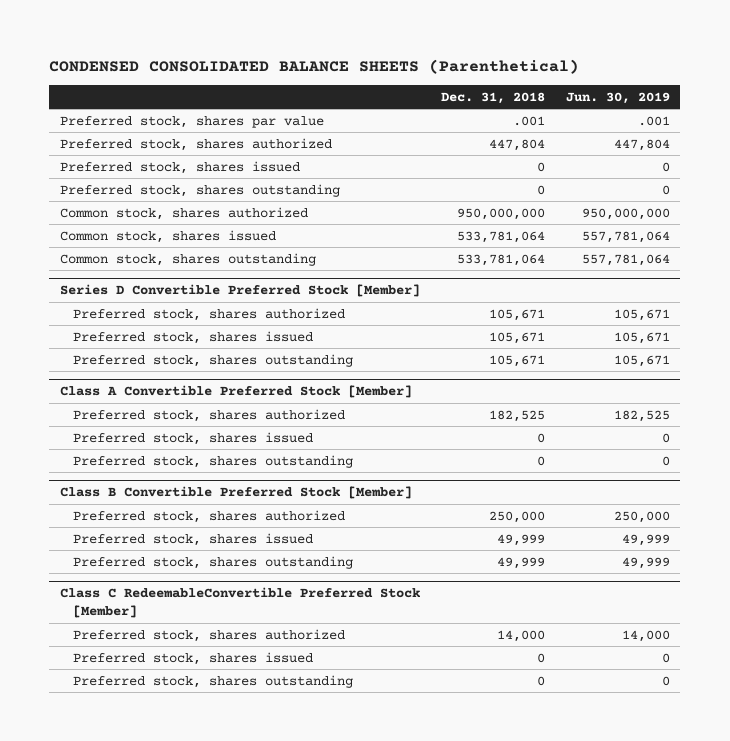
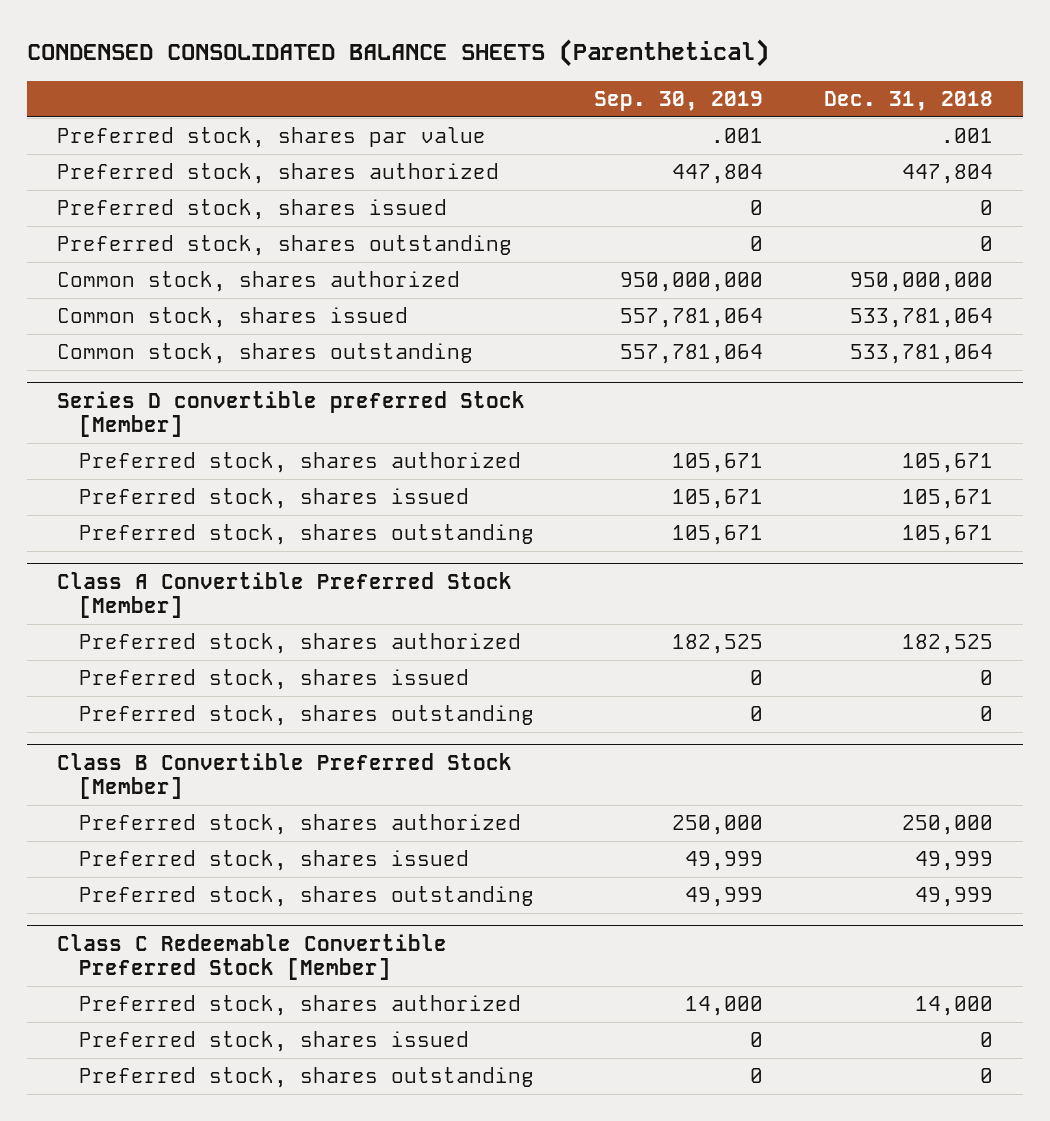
[565,91,670,104] Jun. 30, 2019 -> none
none -> [594,91,764,112] Sep. 30, 2019
[59,284,420,298] Series D Convertible Preferred Stock [Member] -> [57,390,526,438] Series D convertible preferred Stock [Member]
[59,587,420,619] Class C RedeemableConvertible Preferred Stock [Member] -> [57,933,448,981] Class C Redeemable Convertible Preferred Stock [Member]

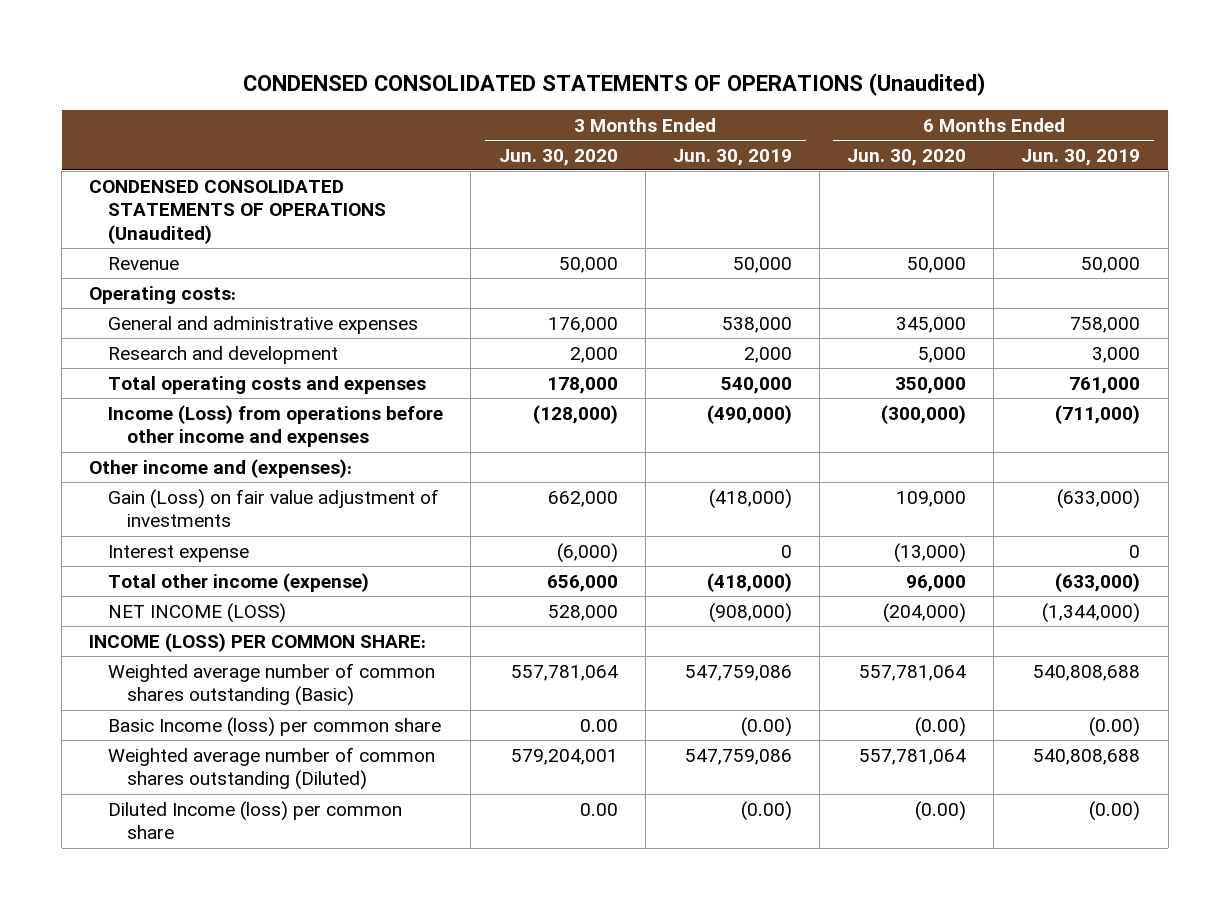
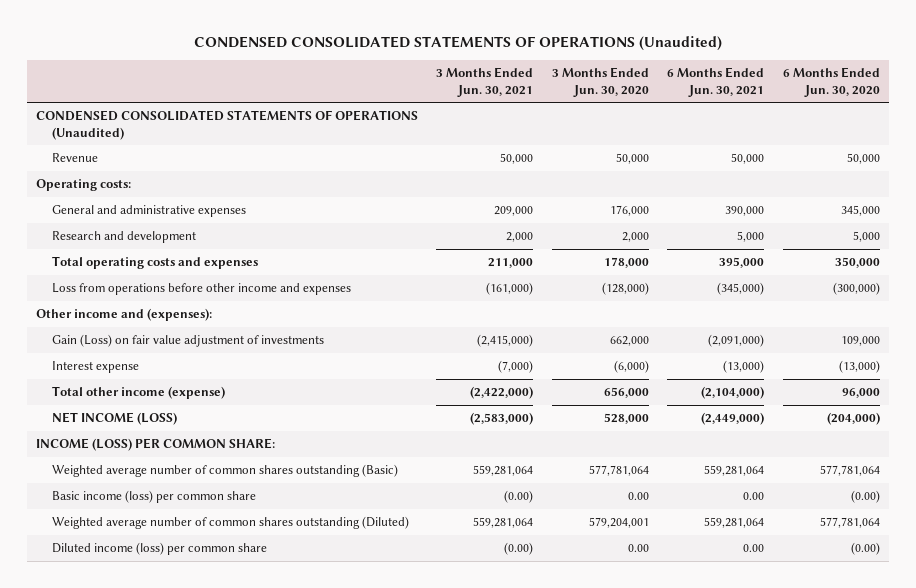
[672,148,792,166] Jun. 30, 2019 -> none
[1021,148,1141,166] Jun. 30, 2019 -> none
none -> [436,67,534,97] 3 Months Ended Jun. 30, 2021
none -> [667,67,765,97] 6 Months Ended Jun. 30, 2021
[108,404,444,448] Income (Loss) from operations before other income and expenses -> [52,283,352,296] Loss from operations before other income and expenses
[510,664,618,681] 557,781,064 -> [588,465,649,477] 577,781,064
[859,664,967,681] 557,781,064 -> [819,465,880,477] 577,781,064
[108,716,442,737] Basic Income (loss) per common share -> [52,490,257,504] Basic income (loss) per common share
[859,748,967,765] 557,781,064 -> [819,517,880,529] 577,781,064
[108,800,403,840] Diluted Income (loss) per common share -> [52,542,268,556] Diluted income (loss) per common share

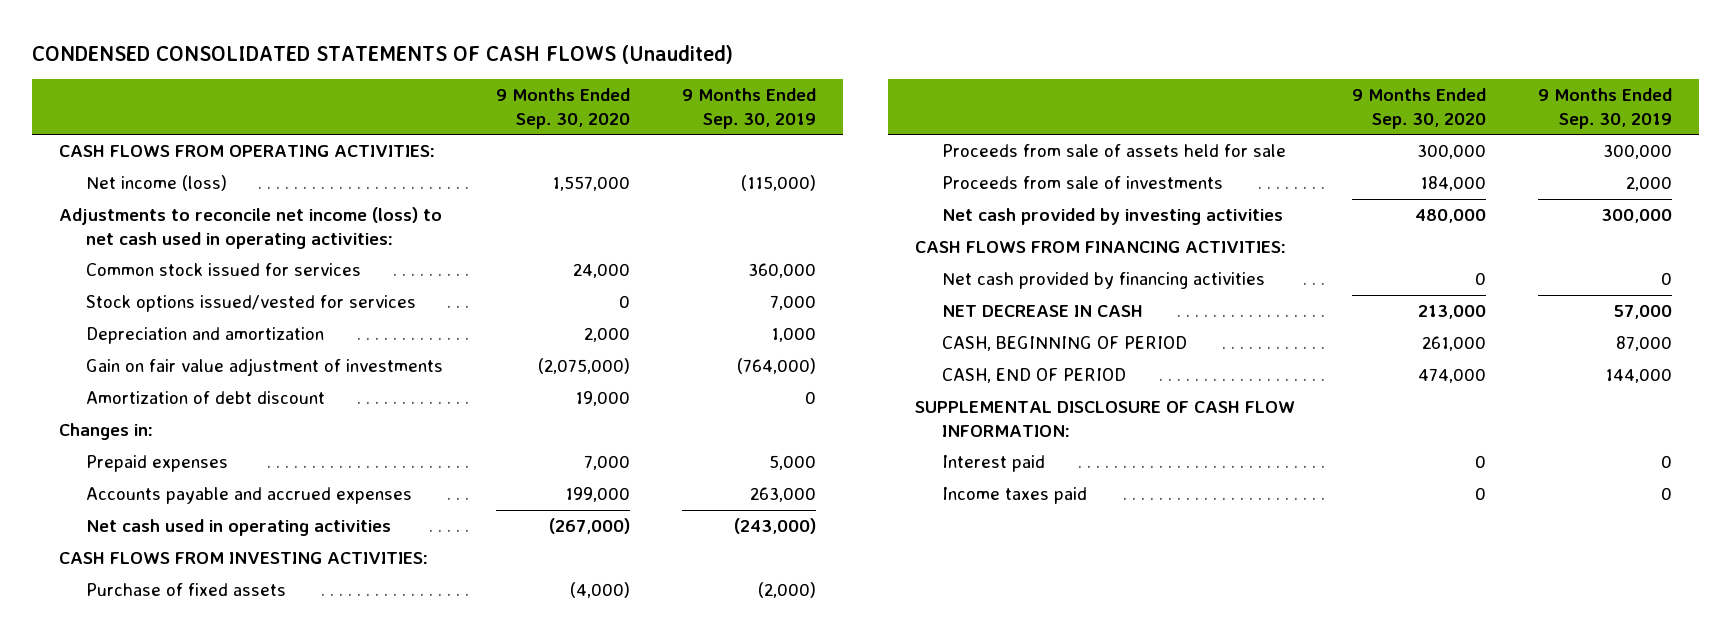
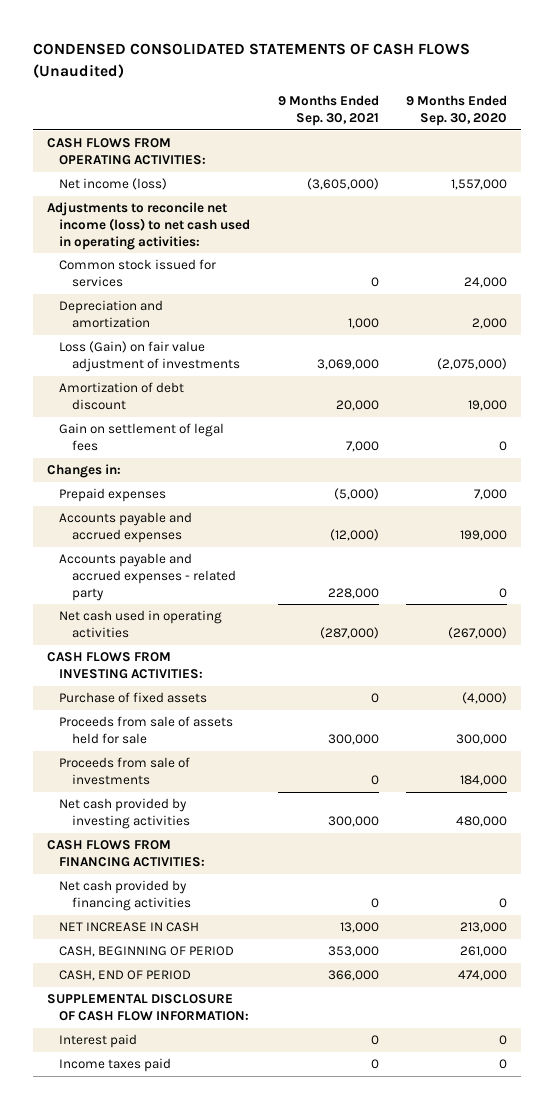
[682,88,817,129] 9 Months Ended Sep. 30, 2019 -> none
none -> [277,95,379,127] 9 Months Ended Sep. 30, 2021
[86,295,417,313] Stock options issued/vested for services -> none
[86,358,444,377] Gain on fair value adjustment of investments -> [59,341,240,373] Loss (Gain) on fair value adjustment of investments
none -> [59,423,225,452] Gain on settlement of legal fees
none -> [59,553,236,601] Accounts payable and accrued expenses - related party
[942,305,1144,318] NET DECREASE IN CASH -> [59,922,200,933] NET INCREASE IN CASH

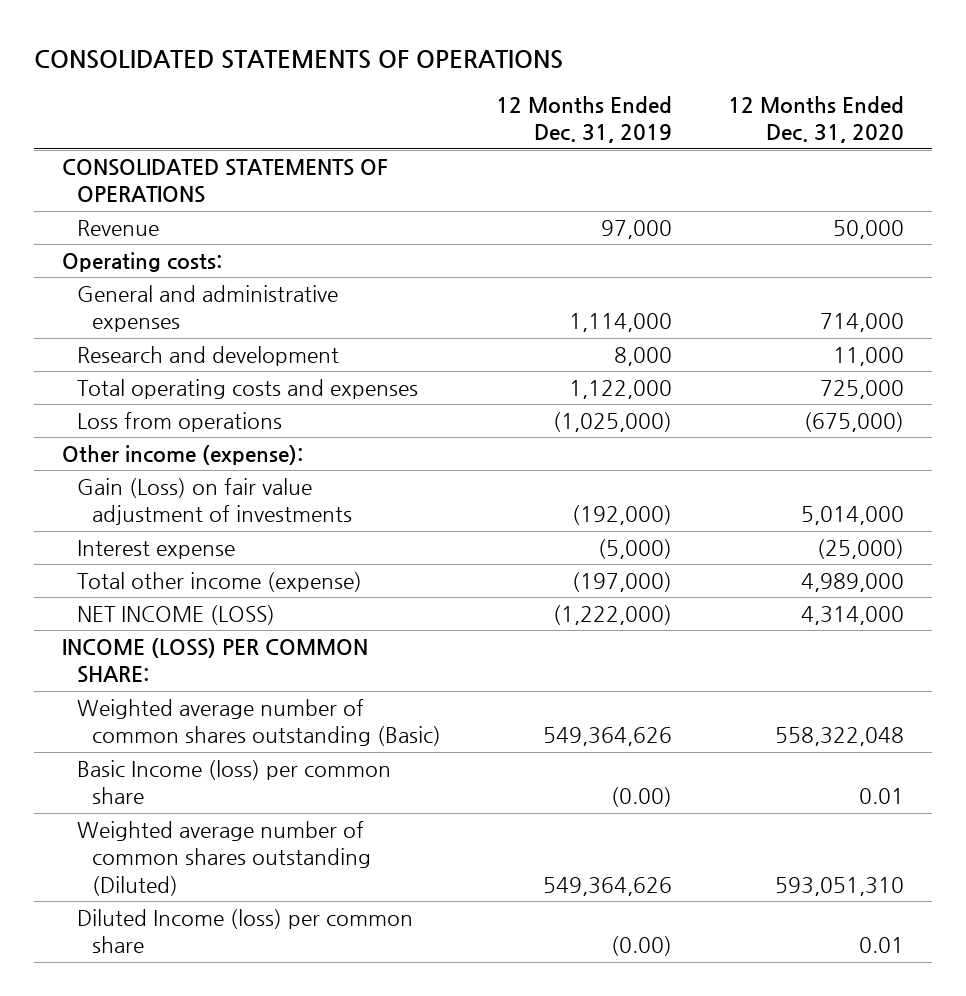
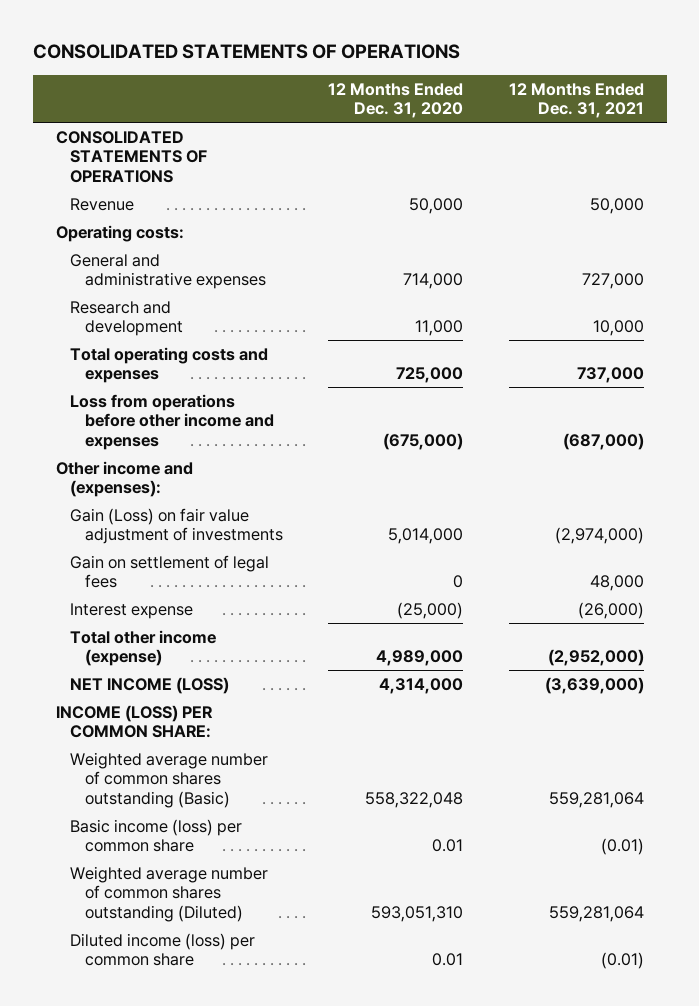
[496,95,673,144] 12 Months Ended Dec. 31, 2019 -> none
none -> [508,82,644,119] 12 Months Ended Dec. 31, 2021
[62,445,304,466] Other income (expense): -> none
[76,412,282,433] Loss from operations -> [70,393,274,450] Loss from operations before other income and expenses
none -> [55,460,193,498] Other income and (expenses):
none -> [70,554,270,589] Gain on settlement of legal fees
[76,760,391,805] Basic Income (loss) per common share -> [70,818,243,853] Basic income (loss) per common share
[76,909,413,954] Diluted Income (loss) per common share -> [70,932,256,967] Diluted income (loss) per common share

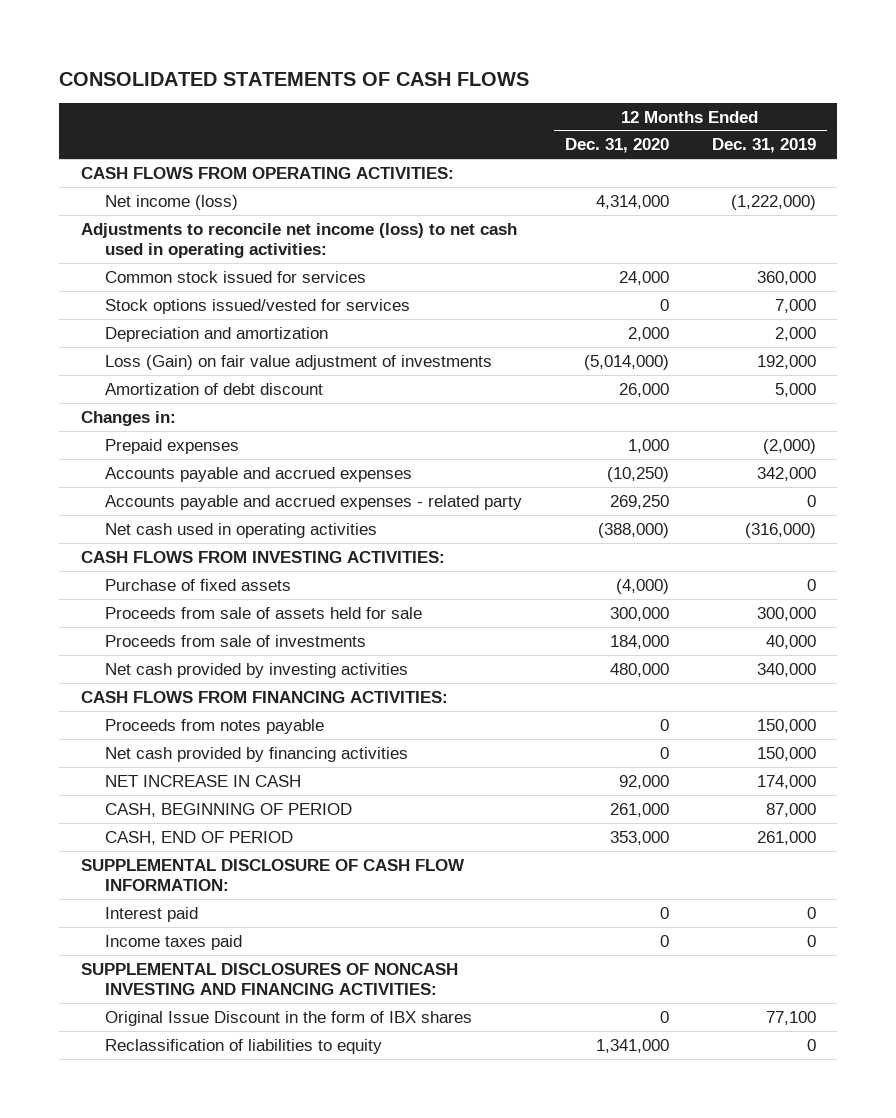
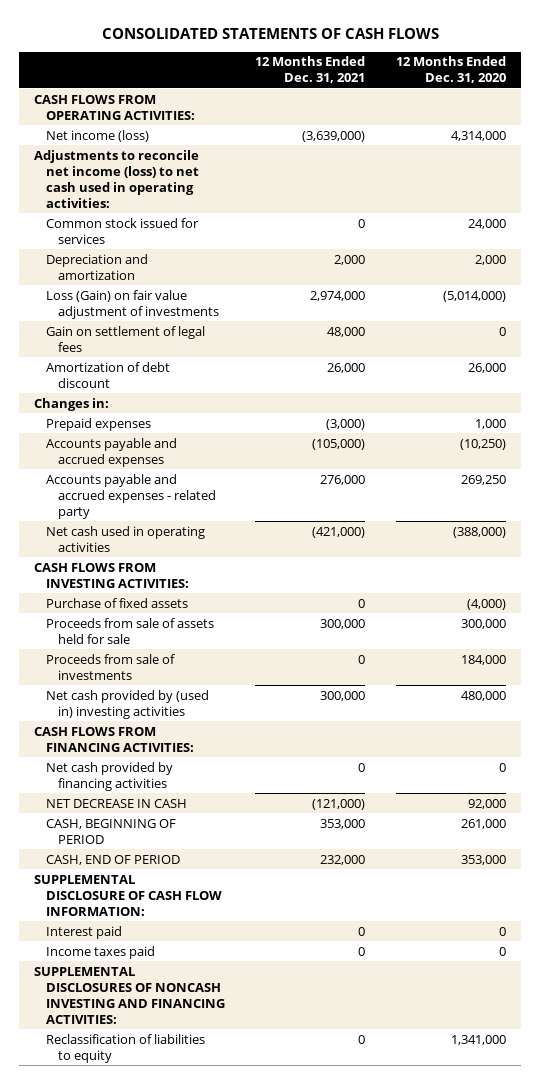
[711,138,816,154] Dec. 31, 2019 -> none
none -> [255,56,366,84] 12 Months Ended Dec. 31, 2021
[104,298,410,314] Stock options issued/vested for services -> none
none -> [45,325,205,352] Gain on settlement of legal fees
[104,662,408,678] Net cash provided by investing activities -> [45,689,209,719] Net cash provided by (used in) investing activities
[104,718,324,734] Proceeds from notes payable -> none
[104,774,301,787] NET INCREASE IN CASH -> [45,798,187,808] NET DECREASE IN CASH
[104,1010,472,1026] Original Issue Discount in the form of IBX shares -> none

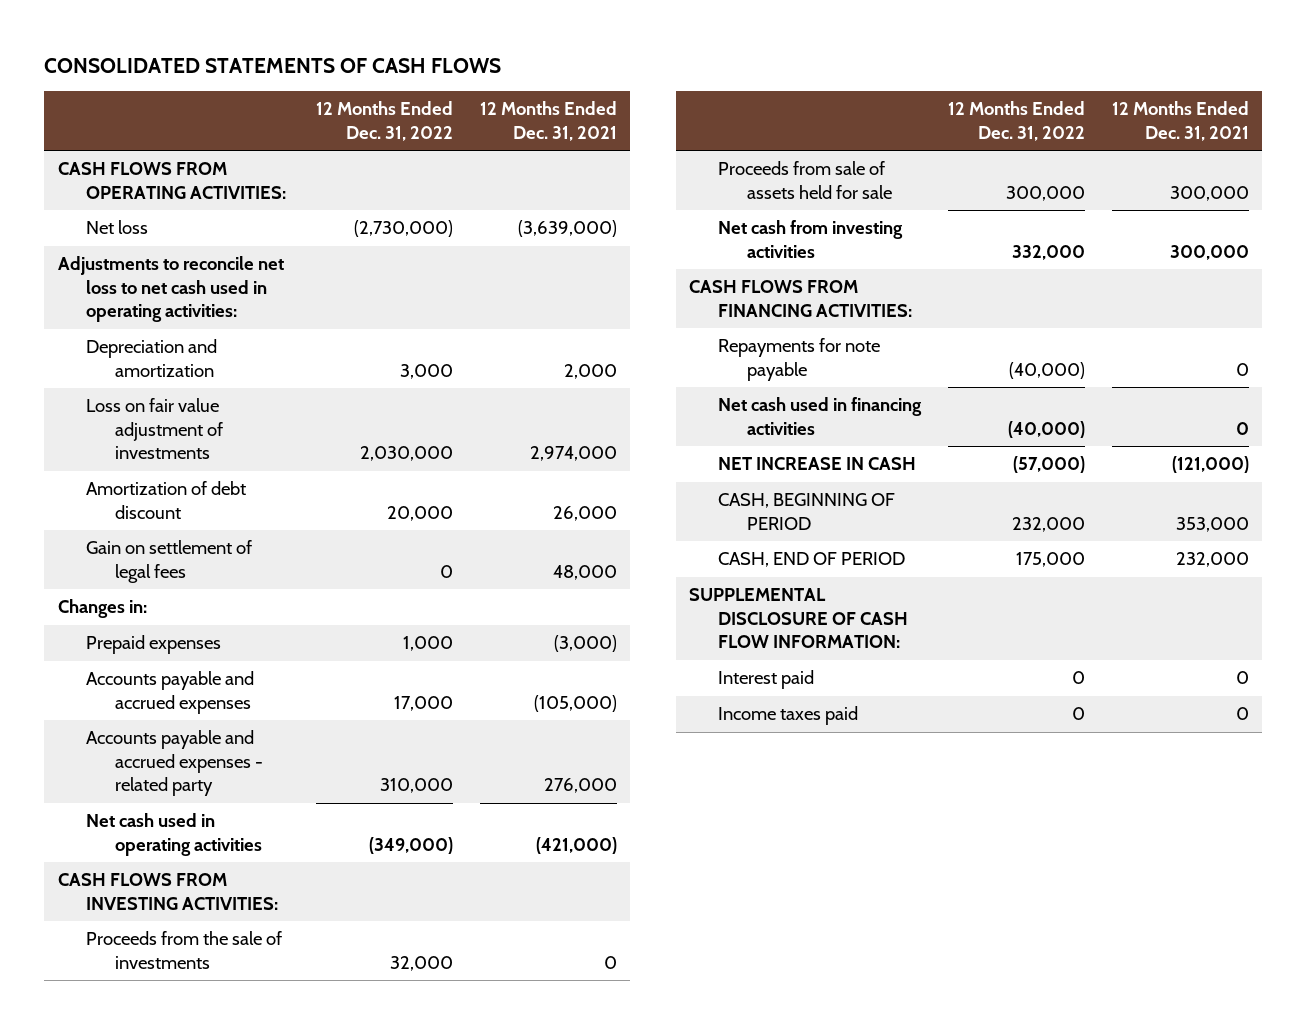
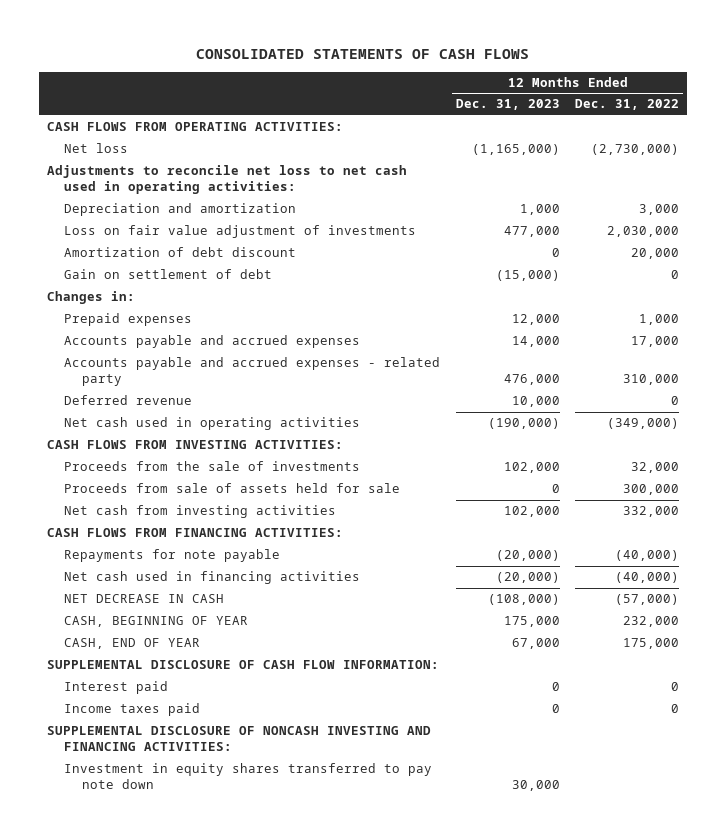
[479,101,617,141] 12 Months Ended Dec. 31, 2021 -> none
none -> [455,99,560,111] Dec. 31, 2023
[86,540,253,583] Gain on settlement of legal fees -> [64,269,273,280] Gain on settlement of debt
none -> [64,395,193,406] Deferred revenue
[718,457,917,471] NET INCREASE IN CASH -> [64,594,225,604] NET DECREASE IN CASH
[718,493,896,530] CASH, BEGINNING OF PERIOD -> [64,616,249,628] CASH, BEGINNING OF YEAR
[718,552,906,568] CASH, END OF PERIOD -> [64,638,201,650] CASH, END OF YEAR
none -> [47,726,432,752] SUPPLEMENTAL DISCLOSURE OF NONCASH INVESTING AND FINANCING ACTIVITIES:
none -> [64,763,433,790] Investment in equity shares transferred to pay note down

